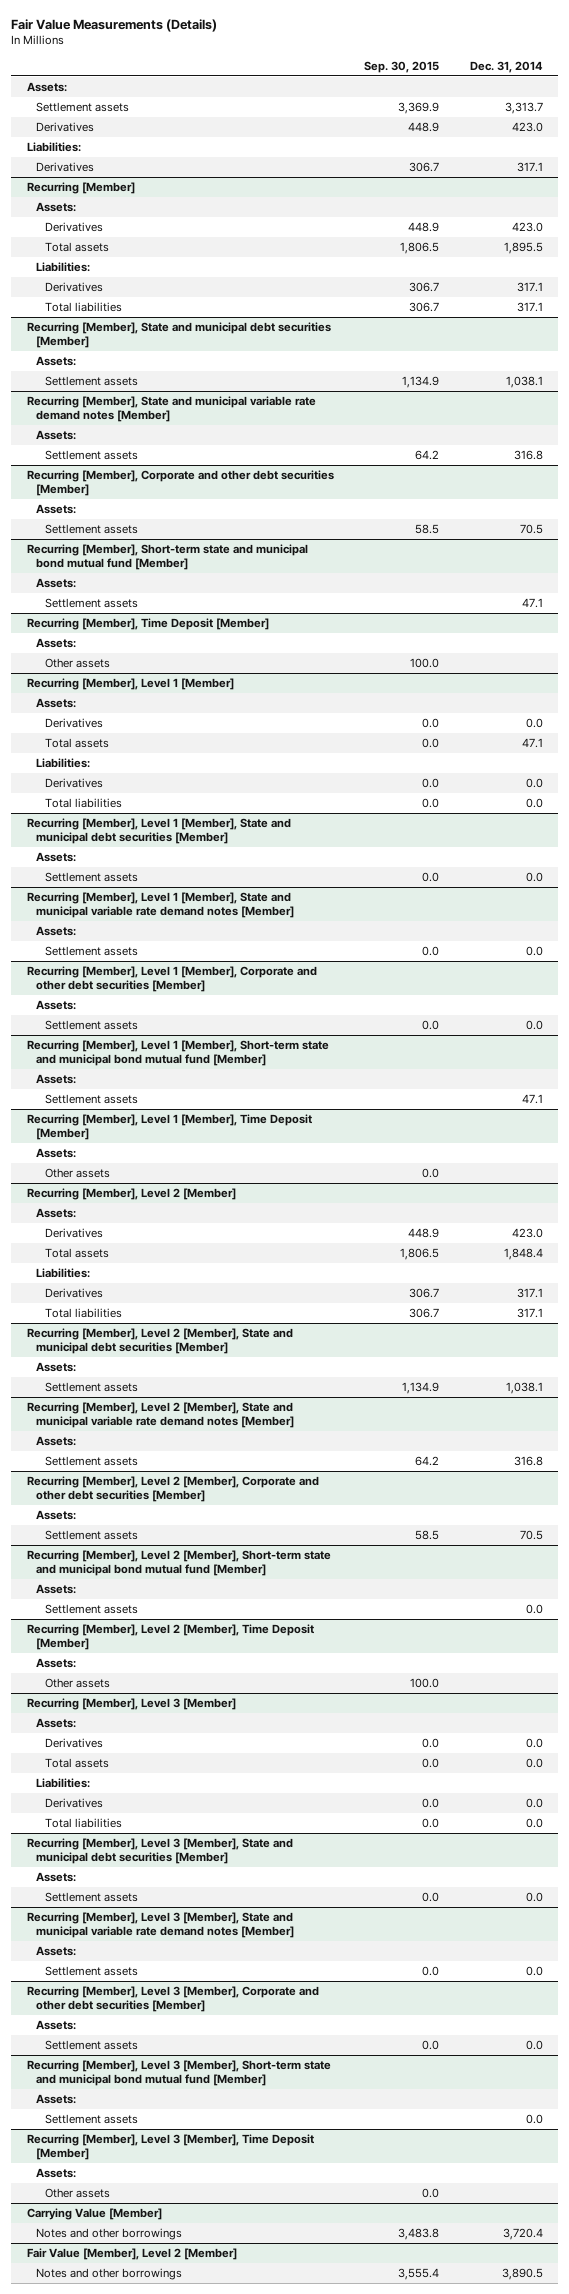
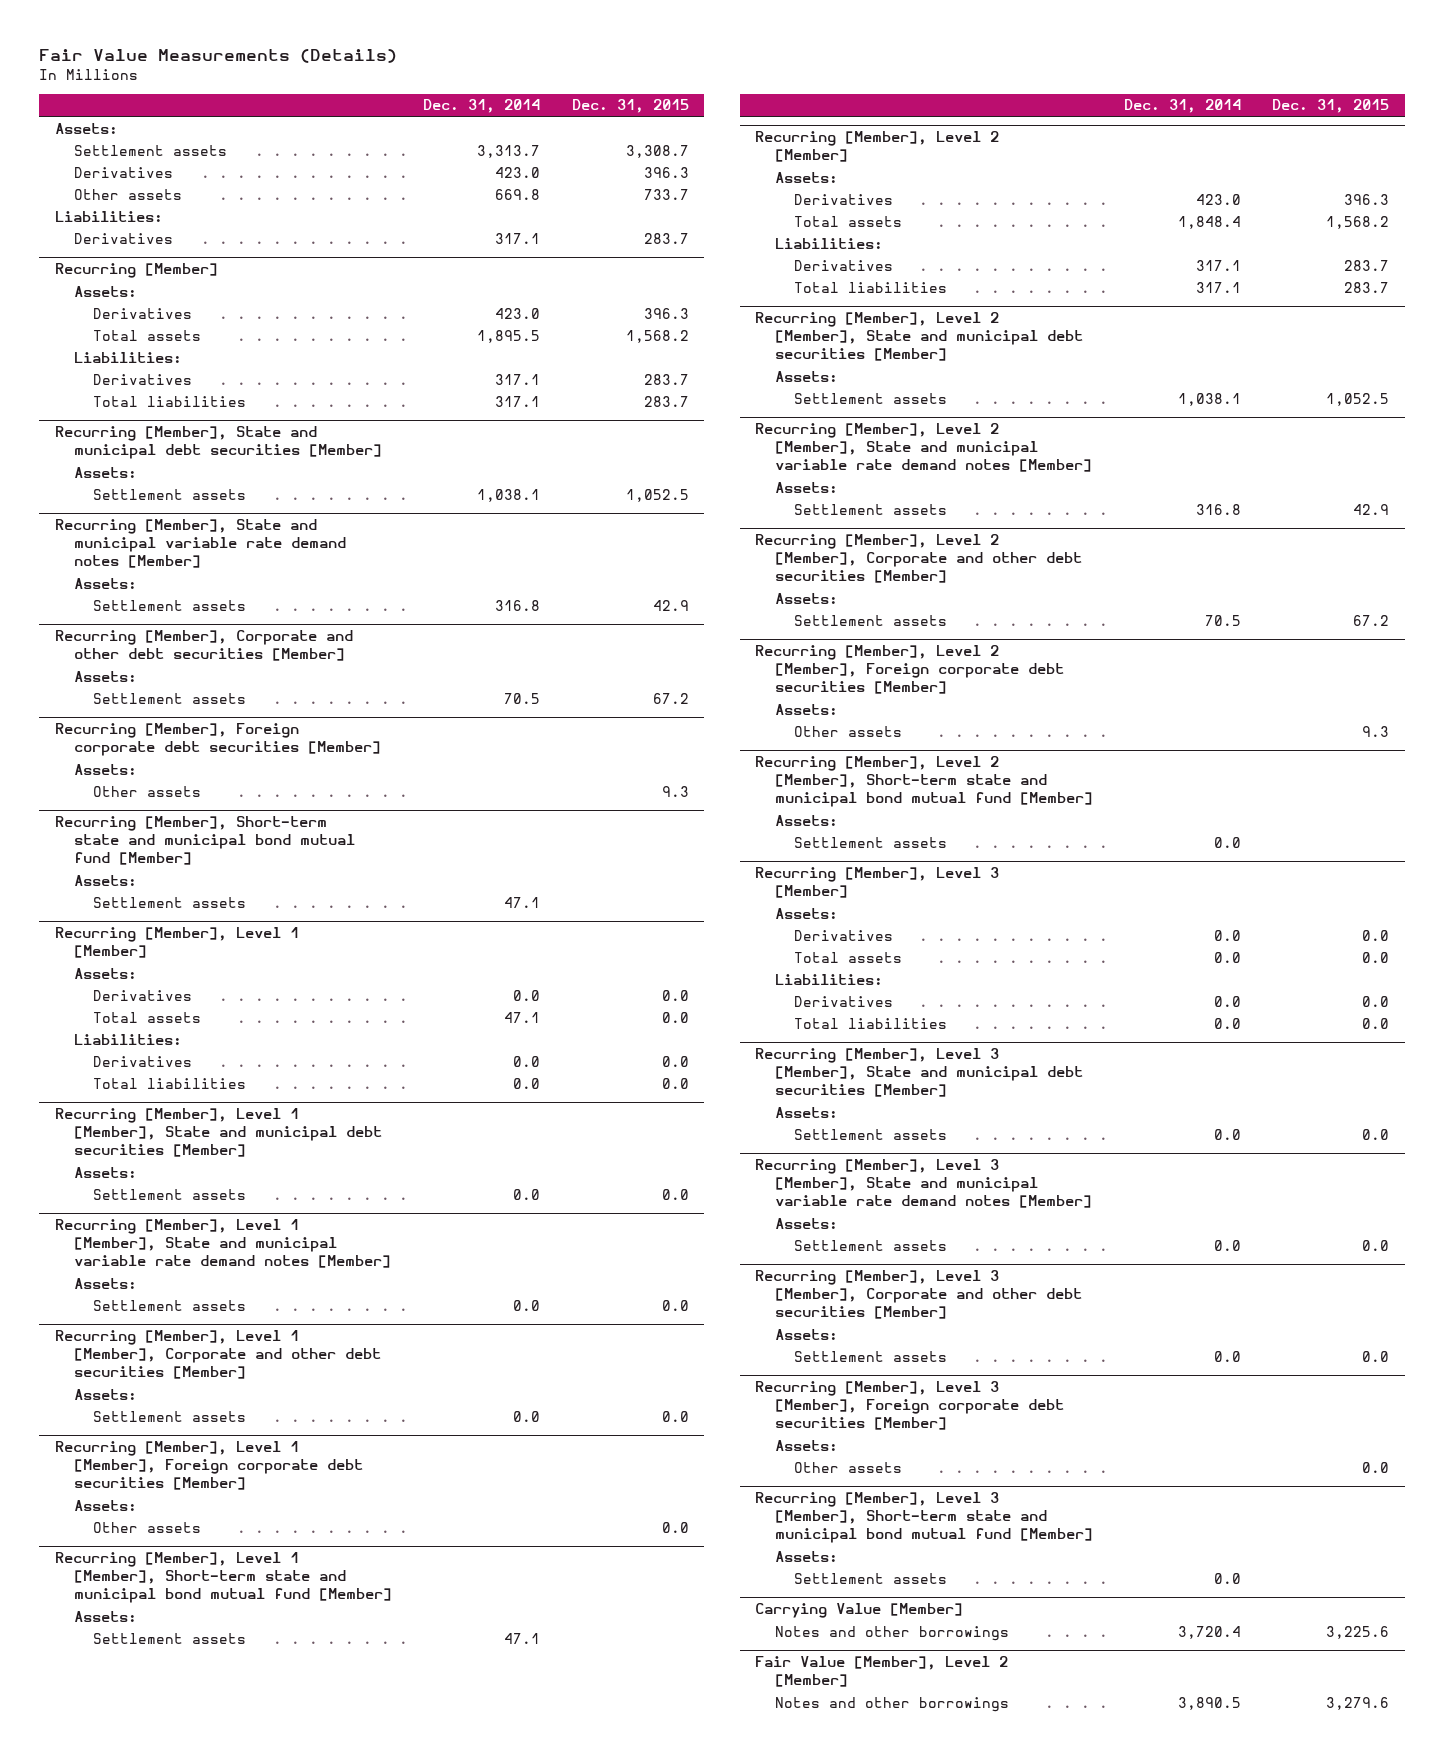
[364,60,440,73] Sep. 30, 2015 -> none
none -> [571,99,689,114] Dec. 31, 2015
none -> [73,188,182,200] Other assets
none -> [54,723,381,757] Recurring [Member], Foreign corporate debt securities [Member]
none -> [73,763,137,775] Assets:
none -> [93,785,202,797] Other assets
[26,618,269,631] Recurring [Member], Time Deposit [Member] -> none
[35,638,76,649] Assets: -> none
[45,658,111,669] Other assets -> none
none -> [54,1441,363,1490] Recurring [Member], Level 1 [Member], Foreign corporate debt securities [Member]
none -> [73,1499,137,1511] Assets:
none -> [93,1521,202,1533] Other assets
[26,1114,312,1140] Recurring [Member], Level 1 [Member], Time Deposit [Member] -> none
[35,1148,76,1159] Assets: -> none
[45,1168,111,1179] Other assets -> none
none -> [755,645,1064,694] Recurring [Member], Level 2 [Member], Foreign corporate debt securities [Member]
none -> [774,703,838,715] Assets:
none -> [793,725,902,737] Other assets
[26,1624,314,1650] Recurring [Member], Level 2 [Member], Time Deposit [Member] -> none
[35,1658,76,1669] Assets: -> none
[45,1678,111,1689] Other assets -> none
none -> [755,1381,1064,1430] Recurring [Member], Level 3 [Member], Foreign corporate debt securities [Member]
none -> [774,1439,838,1451] Assets:
none -> [793,1461,902,1473] Other assets
[26,2134,314,2160] Recurring [Member], Level 3 [Member], Time Deposit [Member] -> none
[35,2168,76,2179] Assets: -> none
[45,2188,111,2199] Other assets -> none

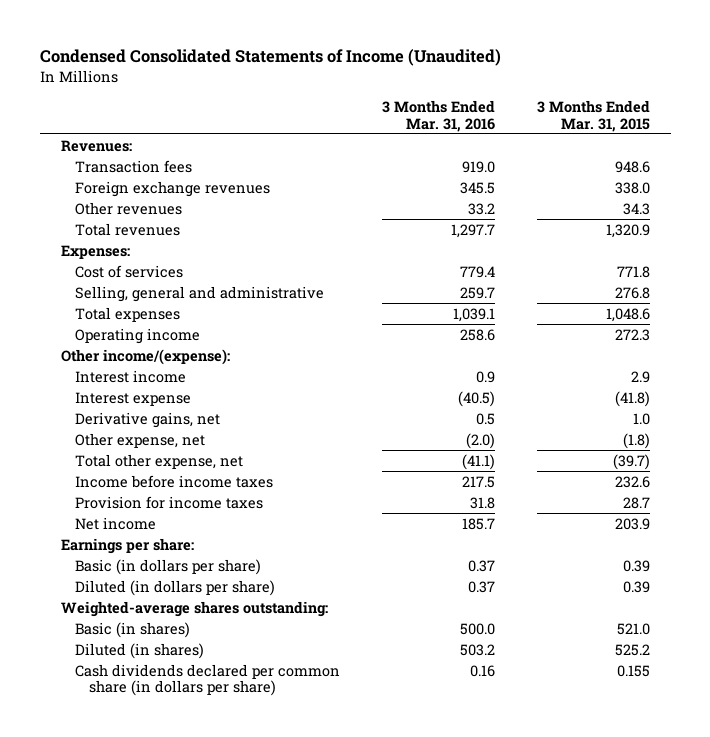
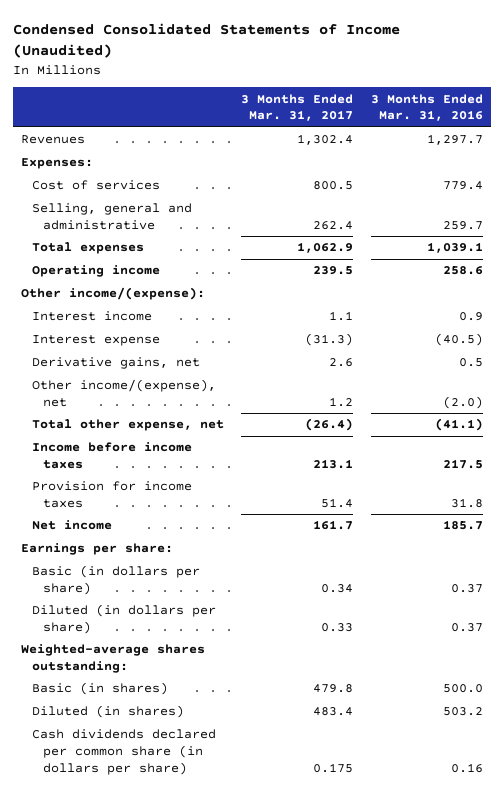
[536,99,650,132] 3 Months Ended Mar. 31, 2015 -> none
none -> [241,93,354,122] 3 Months Ended Mar. 31, 2017
[60,139,132,152] Revenues: -> none
[74,159,192,173] Transaction fees -> none
[74,180,270,197] Foreign exchange revenues -> none
[74,201,182,215] Other revenues -> none
[74,222,180,236] Total revenues -> [21,135,86,145] Revenues
[74,432,205,448] Other expense, net -> [32,379,217,408] Other income/(expense), net

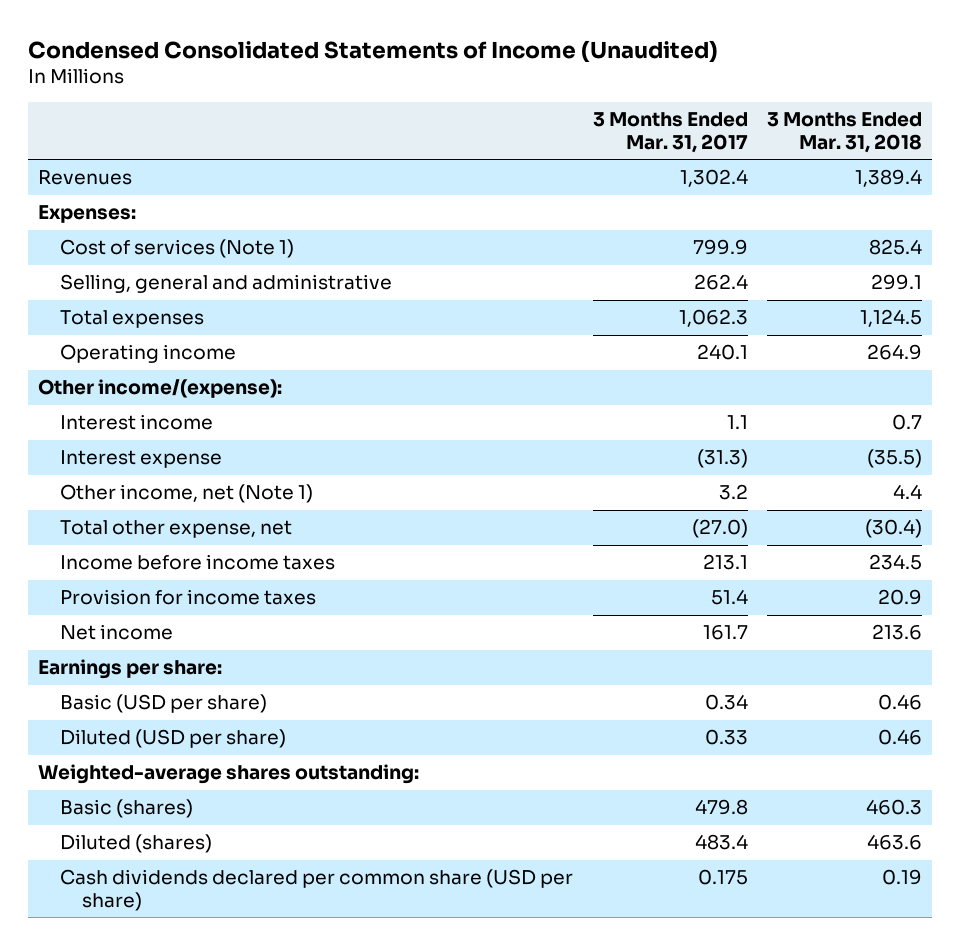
[370,93,483,122] 3 Months Ended Mar. 31, 2016 -> none
none -> [767,112,923,153] 3 Months Ended Mar. 31, 2018
[32,180,161,191] Cost of services -> [60,239,295,259] Cost of services (Note 1)
[313,181,354,191] 800.5 -> [692,239,748,256] 799.9
[297,242,354,254] 1,062.9 -> [678,309,748,328] 1,062.3
[313,266,354,276] 239.5 -> [696,344,748,361] 240.1
[32,357,201,370] Derivative gains, net -> none
[32,379,217,408] Other income/(expense), net -> [60,484,314,504] Other income, net (Note 1)
[329,397,354,408] 1.2 -> [718,484,748,501] 3.2
[305,418,354,432] (26.4) -> [691,519,748,539] (27.0)
[32,565,201,596] Basic (in dollars per share) -> [60,694,268,714] Basic (USD per share)
[32,604,217,635] Diluted (in dollars per share) -> [60,729,287,749] Diluted (USD per share)
[32,682,169,696] Basic (in shares) -> [60,799,194,819] Basic (shares)
[32,705,185,719] Diluted (in shares) -> [60,834,213,854] Diluted (shares)
[32,729,217,776] Cash dividends declared per common share (in dollars per share) -> [60,869,574,911] Cash dividends declared per common share (USD per share)

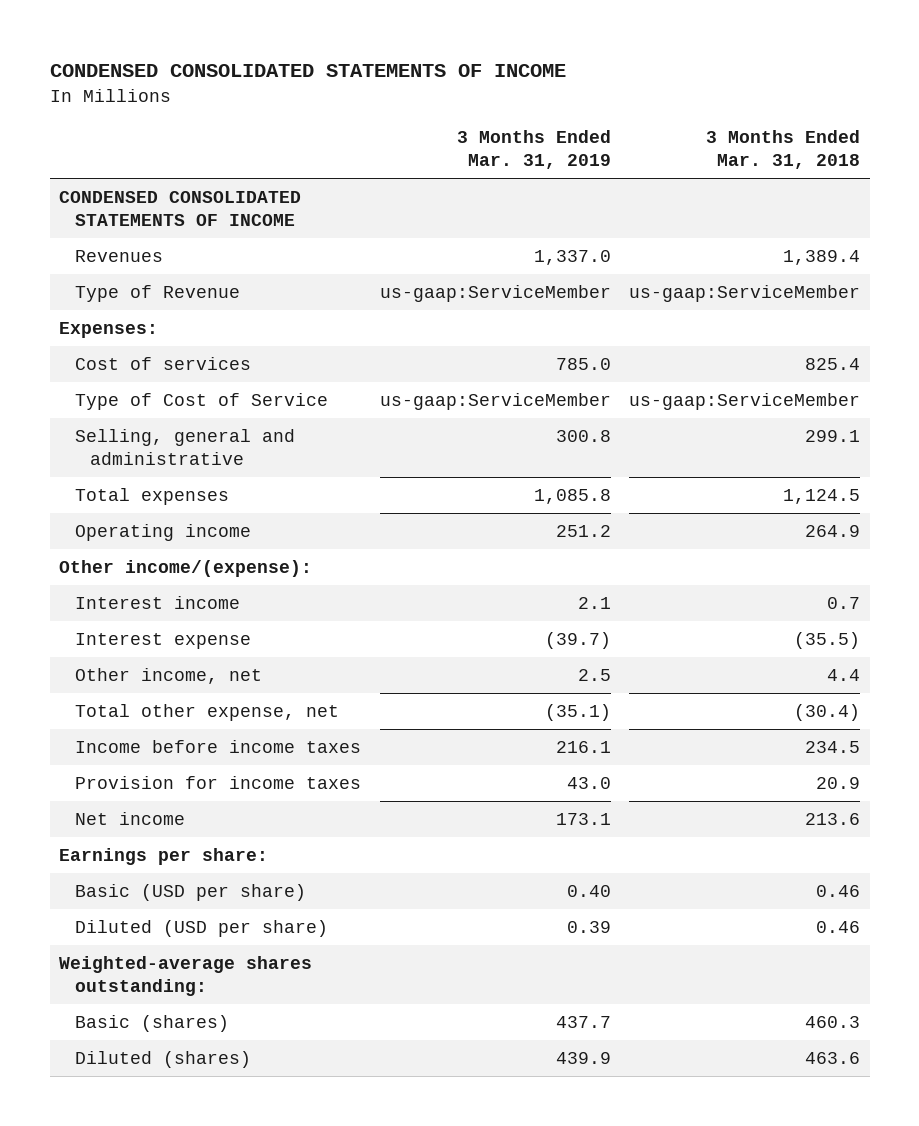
[28,39,719,63] Condensed Consolidated Statements of Income (Unaudited) -> [49,64,566,78] CONDENSED CONSOLIDATED STATEMENTS OF INCOME
[592,112,748,153] 3 Months Ended Mar. 31, 2017 -> none
none -> [456,130,611,170] 3 Months Ended Mar. 31, 2019
none -> [59,190,302,226] CONDENSED CONSOLIDATED STATEMENTS OF INCOME
none -> [74,284,240,302] Type of Revenue
[60,239,295,259] Cost of services (Note 1) -> [74,356,251,370] Cost of services
none -> [74,392,328,410] Type of Cost of Service
[60,484,314,504] Other income, net (Note 1) -> [74,667,262,684] Other income, net
[60,869,574,911] Cash dividends declared per common share (USD per share) -> none

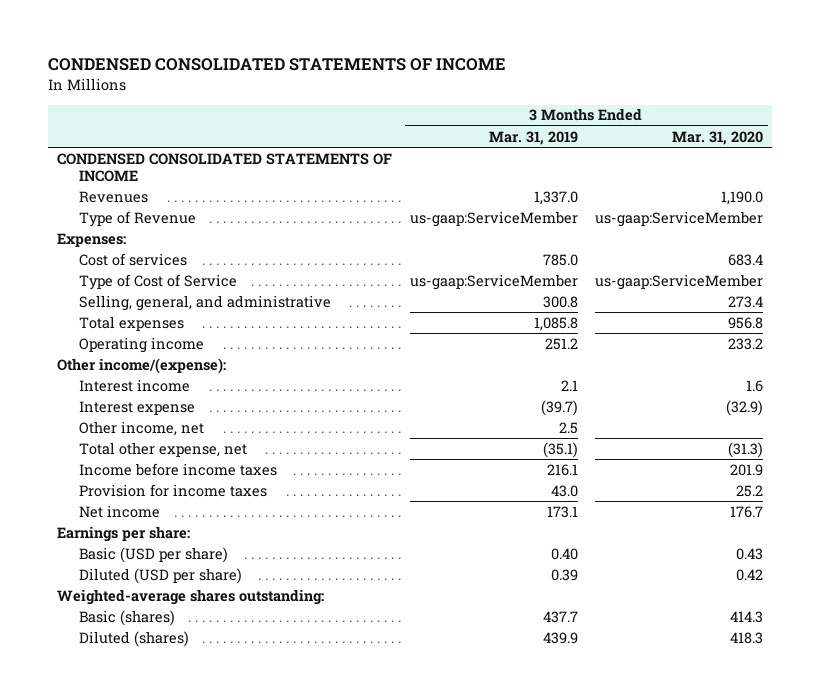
[706,130,861,170] 3 Months Ended Mar. 31, 2018 -> none
none -> [672,130,764,145] Mar. 31, 2020
[74,428,295,465] Selling, general and administrative -> [78,294,331,311] Selling, general, and administrative

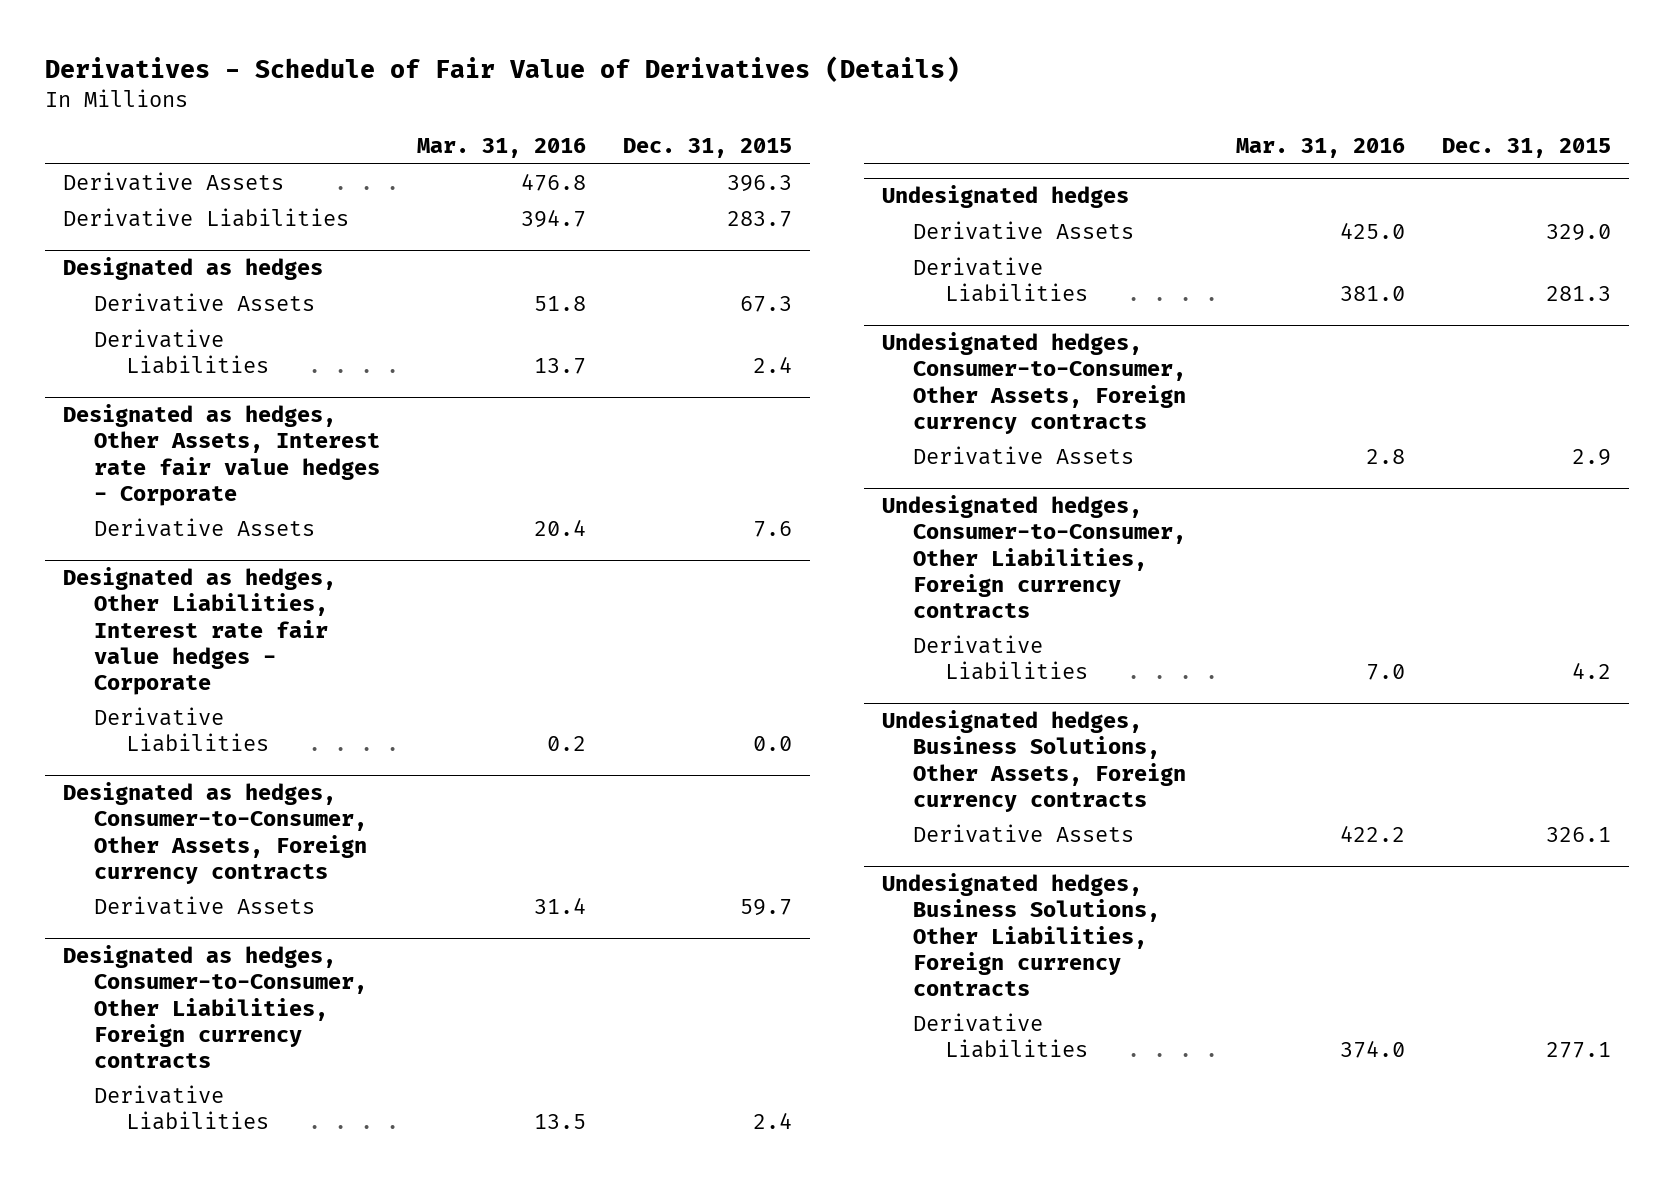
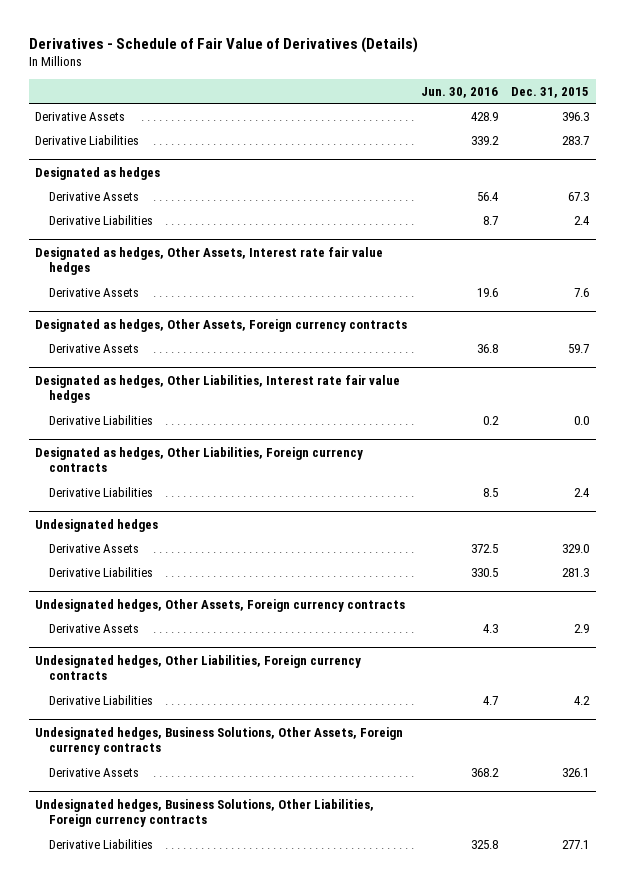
[417,138,587,159] Mar. 31, 2016 -> none
none -> [420,86,498,98] Jun. 30, 2016
[63,404,381,506] Designated as hedges, Other Assets, Interest rate fair value hedges - Corporate -> [35,246,384,276] Designated as hedges, Other Assets, Interest rate fair value hedges
[63,567,337,695] Designated as hedges, Other Liabilities, Interest rate fair value hedges - Corporate -> none
[94,707,269,753] Derivative Liabilities -> none
[63,782,368,884] Designated as hedges, Consumer-to-Consumer, Other Assets, Foreign currency contracts -> [35,318,408,332] Designated as hedges, Other Assets, Foreign currency contracts
none -> [35,374,401,404] Designated as hedges, Other Liabilities, Interest rate fair value hedges
none -> [49,414,154,425] Derivative Liabilities
[63,945,368,1068] Designated as hedges, Consumer-to-Consumer, Other Liabilities, Foreign currency contracts -> [35,446,364,473] Designated as hedges, Other Liabilities, Foreign currency contracts
[882,332,1187,434] Undesignated hedges, Consumer-to-Consumer, Other Assets, Foreign currency contracts -> [35,598,406,612] Undesignated hedges, Other Assets, Foreign currency contracts
[882,495,1187,618] Undesignated hedges, Consumer-to-Consumer, Other Liabilities, Foreign currency contracts -> [35,654,362,681] Undesignated hedges, Other Liabilities, Foreign currency contracts

